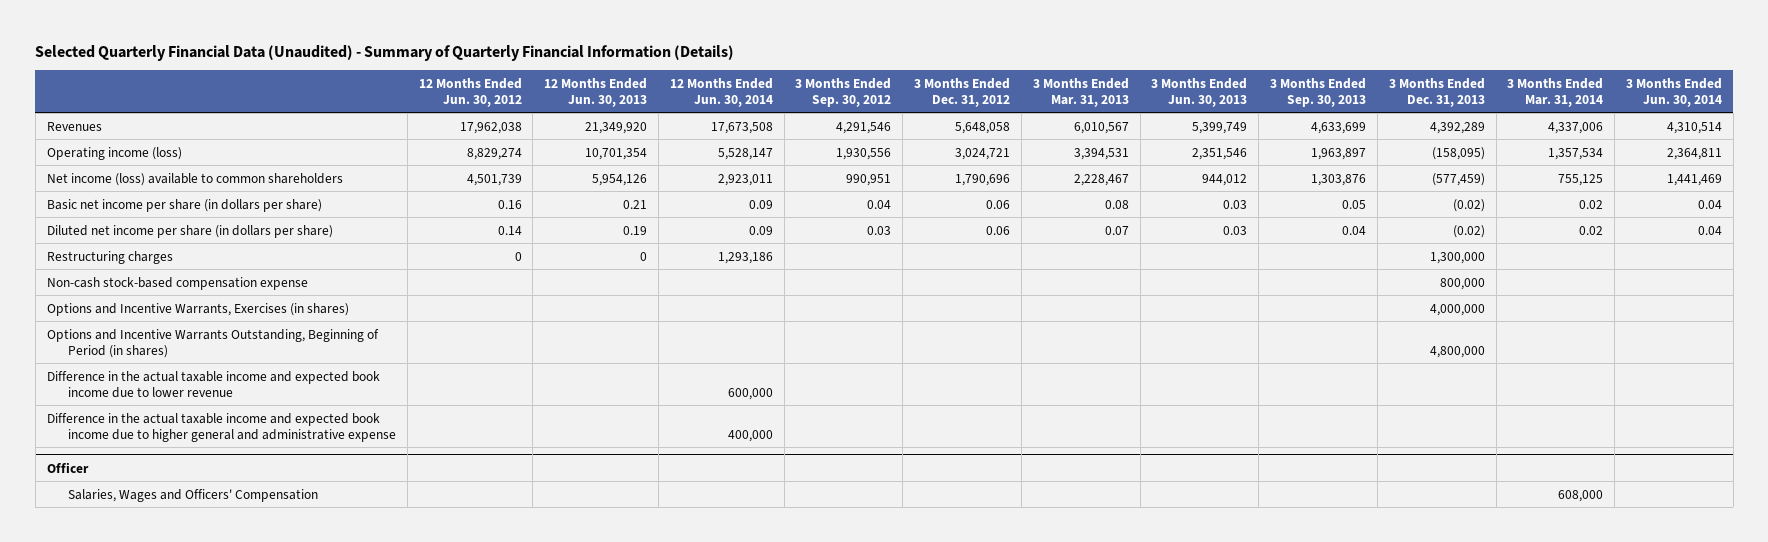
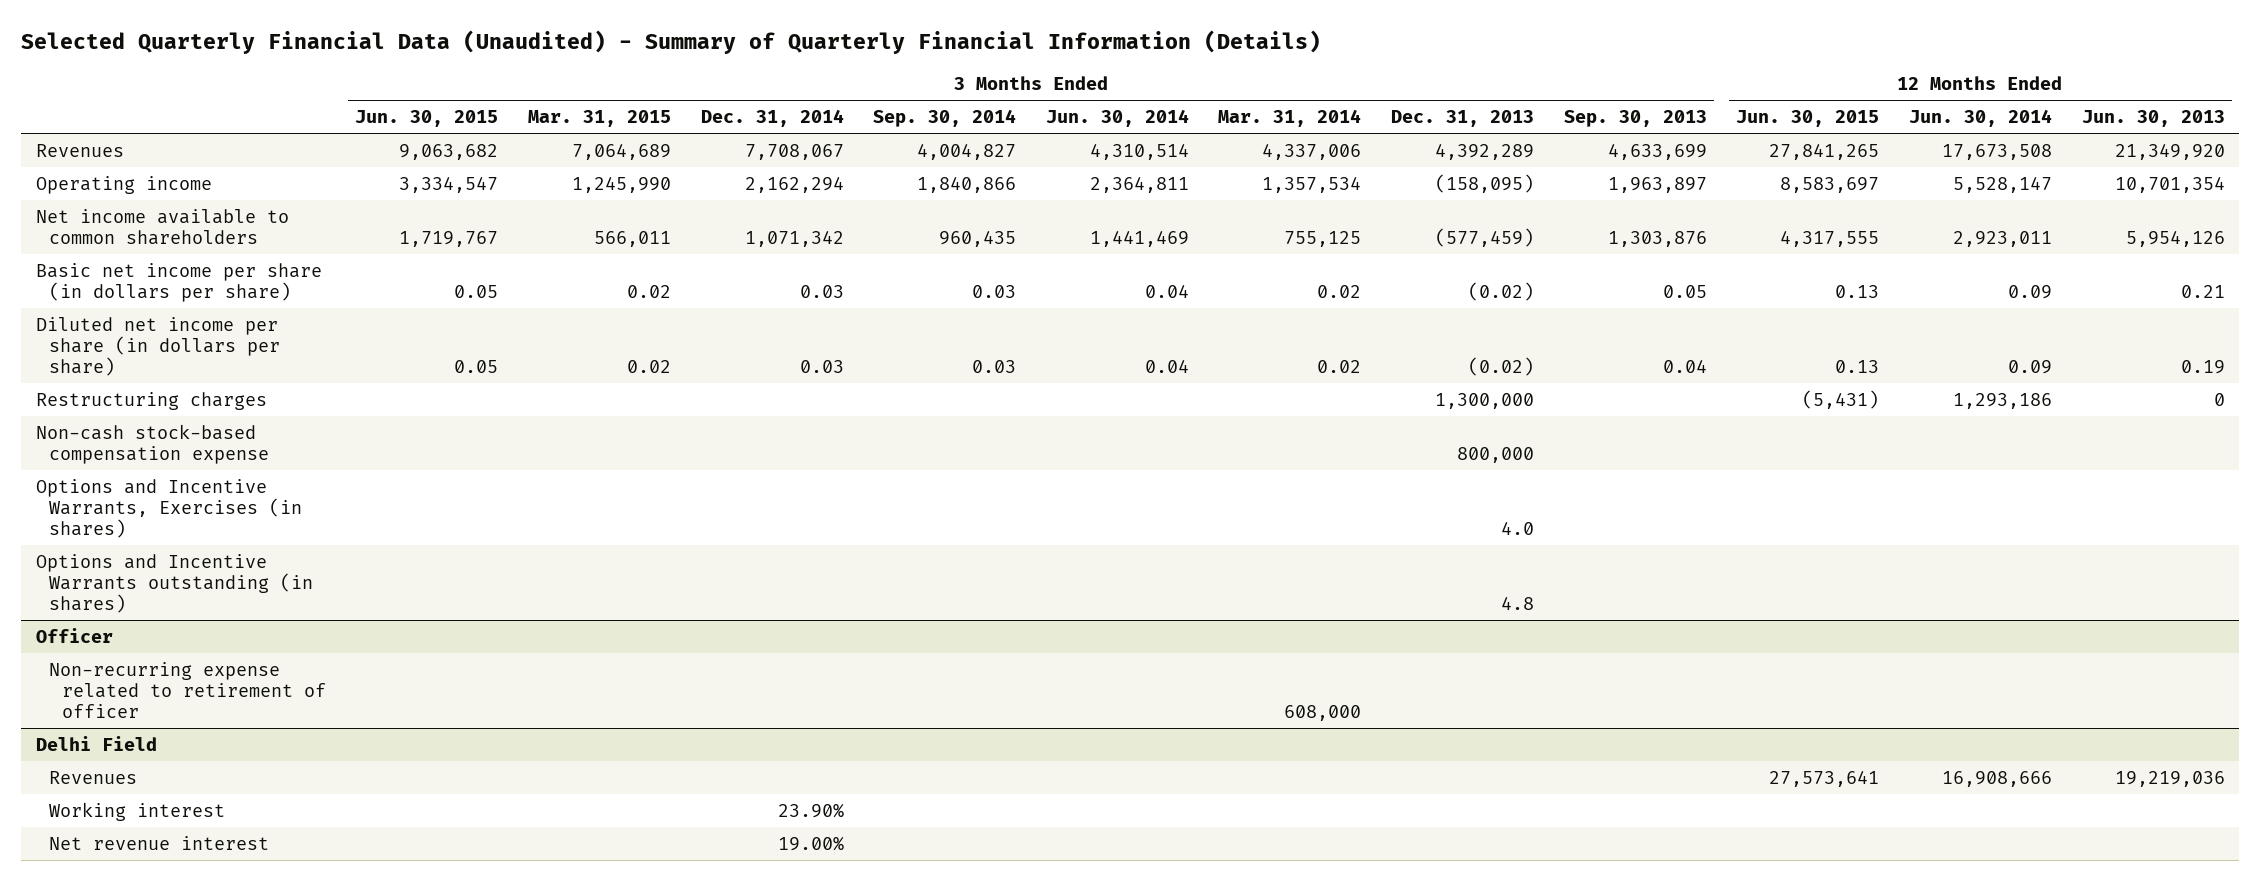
[418,77,522,107] 12 Months Ended Jun. 30, 2012 -> none
[795,77,892,107] 3 Months Ended Sep. 30, 2012 -> none
[914,77,1011,107] 3 Months Ended Dec. 31, 2012 -> none
[1032,77,1129,107] 3 Months Ended Mar. 31, 2013 -> none
[1151,77,1248,107] 3 Months Ended Jun. 30, 2013 -> none
none -> [355,110,499,128] Jun. 30, 2015
none -> [527,110,671,128] Mar. 31, 2015
none -> [700,109,844,128] Dec. 31, 2014
none -> [873,109,1017,128] Sep. 30, 2014
none -> [1736,110,1880,128] Jun. 30, 2015
[46,146,182,160] Operating income (loss) -> [36,175,213,194] Operating income
[46,172,343,186] Net income (loss) available to common shareholders -> [36,208,290,245] Net income available to common shareholders
[46,370,380,398] Difference in the actual taxable income and expected book income due to lower revenue -> none
[46,412,396,442] Difference in the actual taxable income and expected book income due to higher general and administrative expense -> none
[1429,303,1485,316] 4,000,000 -> [1501,521,1535,535] 4.0
[46,328,379,358] Options and Incentive Warrants Outstanding, Beginning of Period (in shares) -> [36,553,313,613] Options and Incentive Warrants outstanding (in shares)
[1429,345,1485,358] 4,800,000 -> [1501,596,1535,610] 4.8
[67,488,318,502] Salaries, Wages and Officers' Compensation -> [48,661,326,718] Non-recurring expense related to retirement of officer
none -> [36,735,158,751] Delhi Field
none -> [48,770,137,784] Revenues
none -> [48,801,225,821] Working interest
none -> [48,835,269,850] Net revenue interest

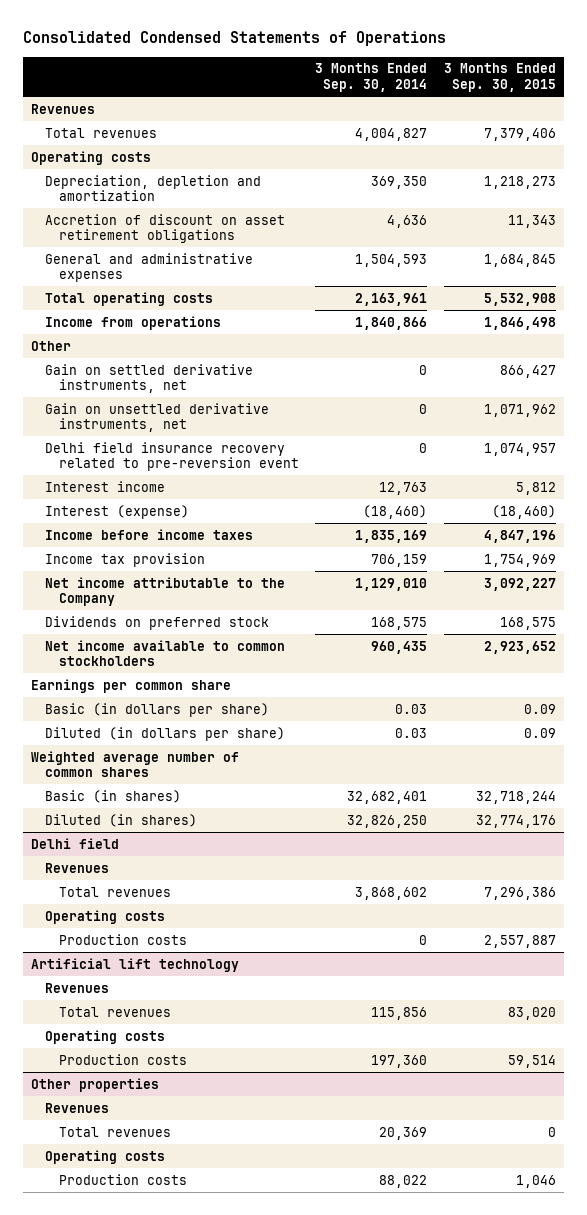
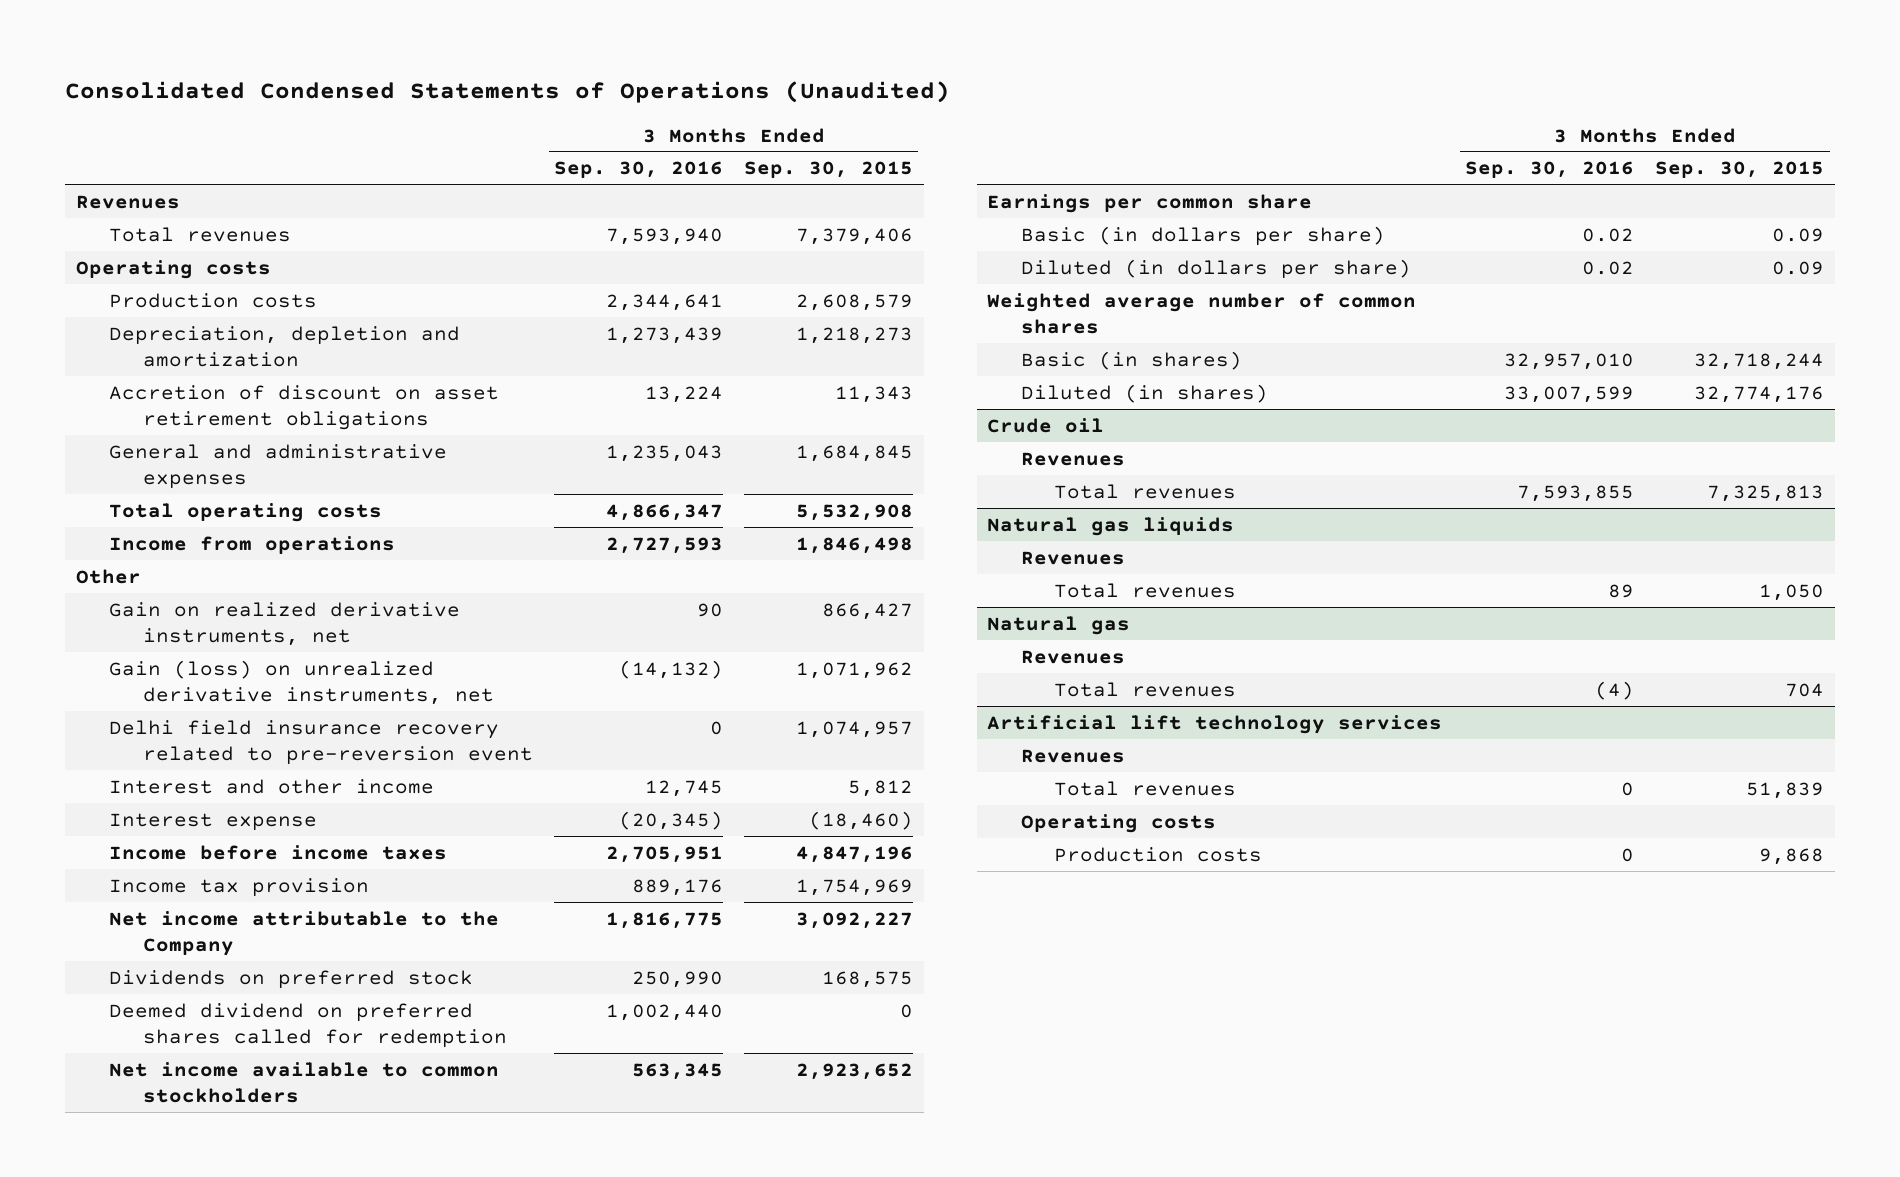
[22,31,446,47] Consolidated Condensed Statements of Operations -> [65,81,951,104] Consolidated Condensed Statements of Operations (Unaudited)
[315,63,428,92] 3 Months Ended Sep. 30, 2014 -> none
none -> [553,161,723,179] Sep. 30, 2016
none -> [109,292,318,308] Production costs
[44,363,253,394] Gain on settled derivative instruments, net -> [109,601,461,646] Gain on realized derivative instruments, net
[44,402,269,433] Gain on unsettled derivative instruments, net -> [109,659,494,705] Gain (loss) on unrealized derivative instruments, net
[44,480,165,492] Interest income -> [109,778,435,794] Interest and other income
[44,504,189,519] Interest (expense) -> [109,812,318,831] Interest expense
none -> [109,1002,507,1048] Deemed dividend on preferred shares called for redemption
[31,837,120,849] Delhi field -> none
none -> [987,417,1105,433] Crude oil
[44,909,165,924] Operating costs -> none
[58,933,187,945] Production costs -> none
[31,957,240,972] Artificial lift technology -> none
[484,886,557,900] 7,296,386 -> [1707,484,1825,502] 7,325,813
none -> [987,516,1235,536] Natural gas liquids
[44,1029,165,1044] Operating costs -> none
[58,1053,187,1065] Production costs -> none
[31,1077,160,1092] Other properties -> none
[508,1006,557,1020] 83,020 -> [1759,583,1825,601] 1,050
none -> [987,615,1131,635] Natural gas
[548,1126,557,1137] 0 -> [1785,682,1825,697] 704
none -> [987,714,1443,734] Artificial lift technology services
none -> [1020,748,1125,763] Revenues
none -> [1054,780,1237,796] Total revenues
[516,1174,557,1188] 1,046 -> [1759,847,1825,865] 9,868

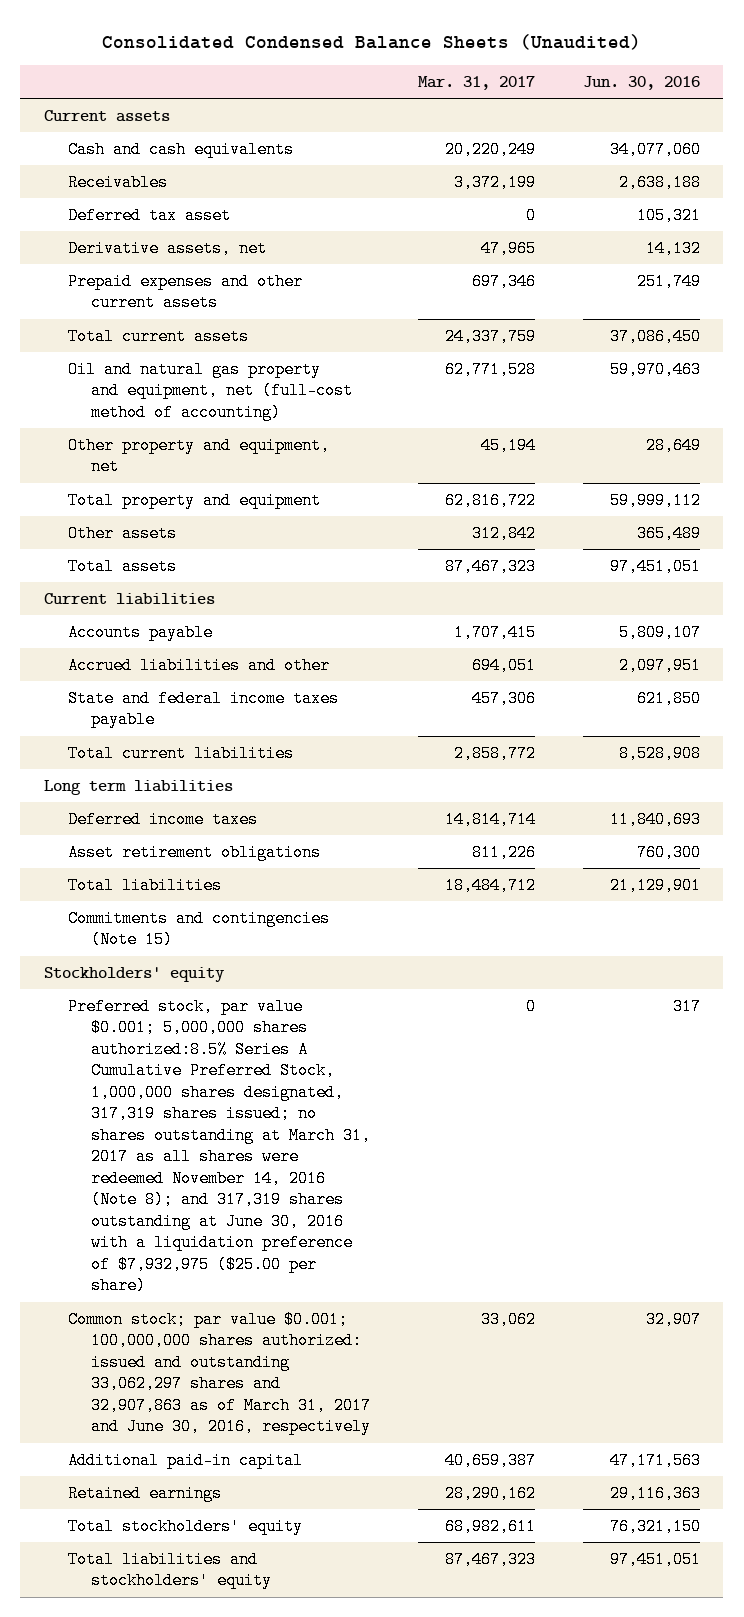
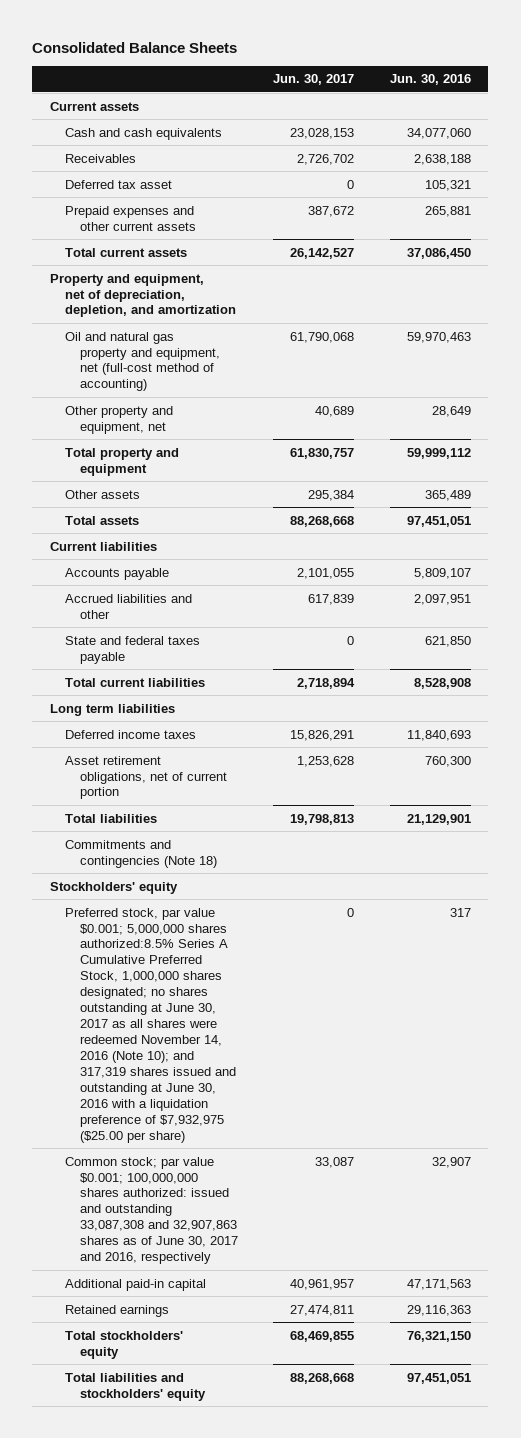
[101,33,641,50] Consolidated Condensed Balance Sheets (Unaudited) -> [32,41,238,53] Consolidated Balance Sheets
[417,75,535,90] Mar. 31, 2017 -> none
none -> [273,74,355,86] Jun. 30, 2017
[67,239,267,257] Derivative assets, net -> none
[636,272,701,290] 251,749 -> [424,205,471,217] 265,881
none -> [49,273,236,318] Property and equipment, net of depreciation, depletion, and amortization
[67,689,339,729] State and federal income taxes payable -> [64,635,200,664] State and federal taxes payable
[67,843,321,861] Asset retirement obligations -> [64,755,227,800] Asset retirement obligations, net of current portion
[67,909,330,949] Commitments and contingencies (Note 15) -> [64,839,217,868] Commitments and contingencies (Note 18)
[67,997,371,1295] Preferred stock, par value $0.001; 5,000,000 shares authorized:8.5% Series A Cumulative Preferred Stock, 1,000,000 shares designated, 317,319 shares issued; no shares outstanding at March 31, 2017 as all shares were redeemed November 14, 2016 (Note 8); and 317,319 shares outstanding at June 30, 2016 with a liquidation preference of $7,932,975 ($25.00 per share) -> [64,907,236,1143] Preferred stock, par value $0.001; 5,000,000 shares authorized:8.5% Series A Cumulative Preferred Stock, 1,000,000 shares designated; no shares outstanding at June 30, 2017 as all shares were redeemed November 14, 2016 (Note 10); and 317,319 shares issued and outstanding at June 30, 2016 with a liquidation preference of $7,932,975 ($25.00 per share)
[67,1310,371,1436] Common stock; par value $0.001; 100,000,000 shares authorized: issued and outstanding 33,062,297 shares and 32,907,863 as of March 31, 2017 and June 30, 2016, respectively -> [64,1156,238,1265] Common stock; par value $0.001; 100,000,000 shares authorized: issued and outstanding 33,087,308 and 32,907,863 shares as of June 30, 2017 and 2016, respectively

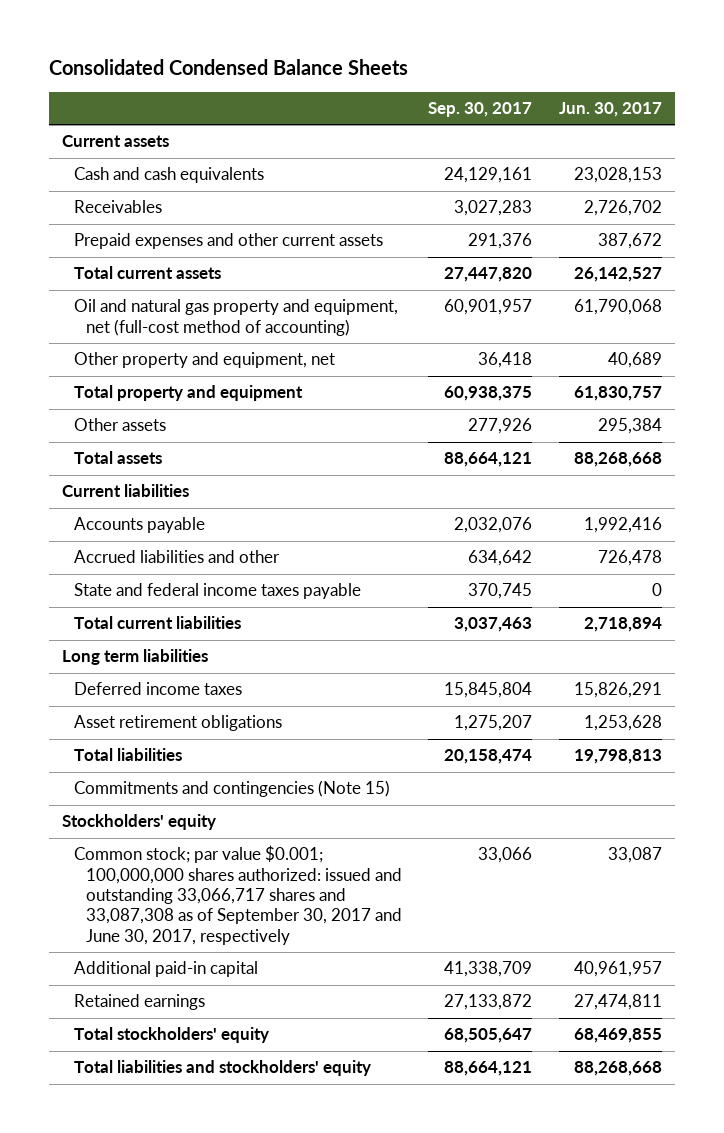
[32,41,238,53] Consolidated Balance Sheets -> [48,59,408,76] Consolidated Condensed Balance Sheets
[389,74,471,86] Jun. 30, 2016 -> none
none -> [428,102,533,118] Sep. 30, 2017
[64,179,172,189] Deferred tax asset -> none
[49,273,236,318] Property and equipment, net of depreciation, depletion, and amortization -> none
[297,567,355,579] 2,101,055 -> [583,517,662,534] 1,992,416
[308,593,355,605] 617,839 -> [597,550,662,567] 726,478
[64,635,200,664] State and federal taxes payable -> [73,583,361,600] State and federal income taxes payable
[64,755,227,800] Asset retirement obligations, net of current portion -> [73,715,282,732] Asset retirement obligations
[64,839,217,868] Commitments and contingencies (Note 18) -> [73,780,390,798] Commitments and contingencies (Note 15)
[64,907,236,1143] Preferred stock, par value $0.001; 5,000,000 shares authorized:8.5% Series A Cumulative Preferred Stock, 1,000,000 shares designated; no shares outstanding at June 30, 2017 as all shares were redeemed November 14, 2016 (Note 10); and 317,319 shares issued and outstanding at June 30, 2016 with a liquidation preference of $7,932,975 ($25.00 per share) -> none
[64,1156,238,1265] Common stock; par value $0.001; 100,000,000 shares authorized: issued and outstanding 33,087,308 and 32,907,863 shares as of June 30, 2017 and 2016, respectively -> [73,845,402,945] Common stock; par value $0.001; 100,000,000 shares authorized: issued and outstanding 33,066,717 shares and 33,087,308 as of September 30, 2017 and June 30, 2017, respectively

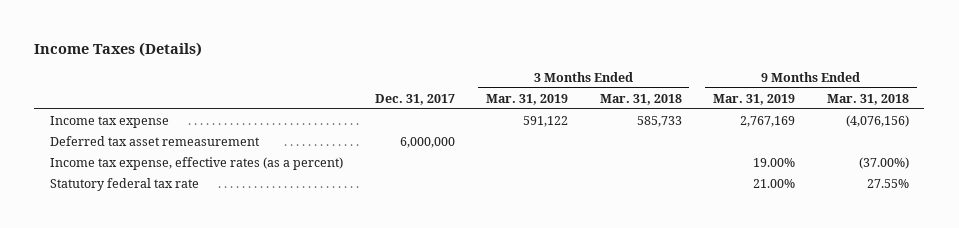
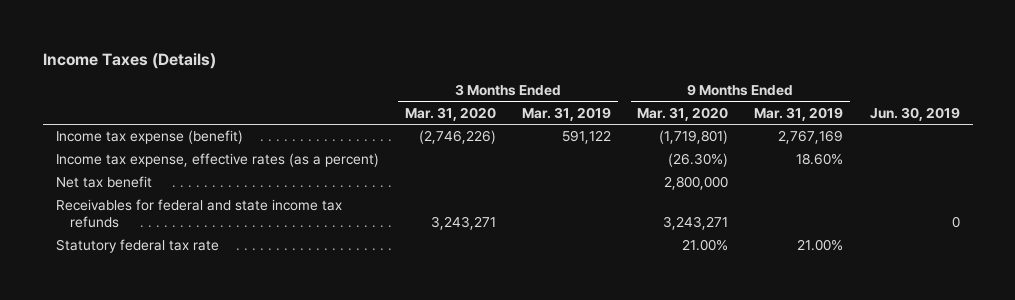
[374,93,455,105] Dec. 31, 2017 -> none
[599,93,682,105] Mar. 31, 2018 -> none
[826,93,909,105] Mar. 31, 2018 -> none
none -> [405,106,497,121] Mar. 31, 2020
none -> [637,106,729,121] Mar. 31, 2020
none -> [869,106,960,121] Jun. 30, 2019
[50,136,261,147] Deferred tax asset remeasurement -> none
[50,116,170,129] Income tax expense -> [55,130,243,145] Income tax expense (benefit)
[753,158,796,168] 19.00% -> [796,153,844,166] 18.60%
none -> [55,176,152,189] Net tax benefit
none -> [55,199,342,229] Receivables for federal and state income tax refunds

